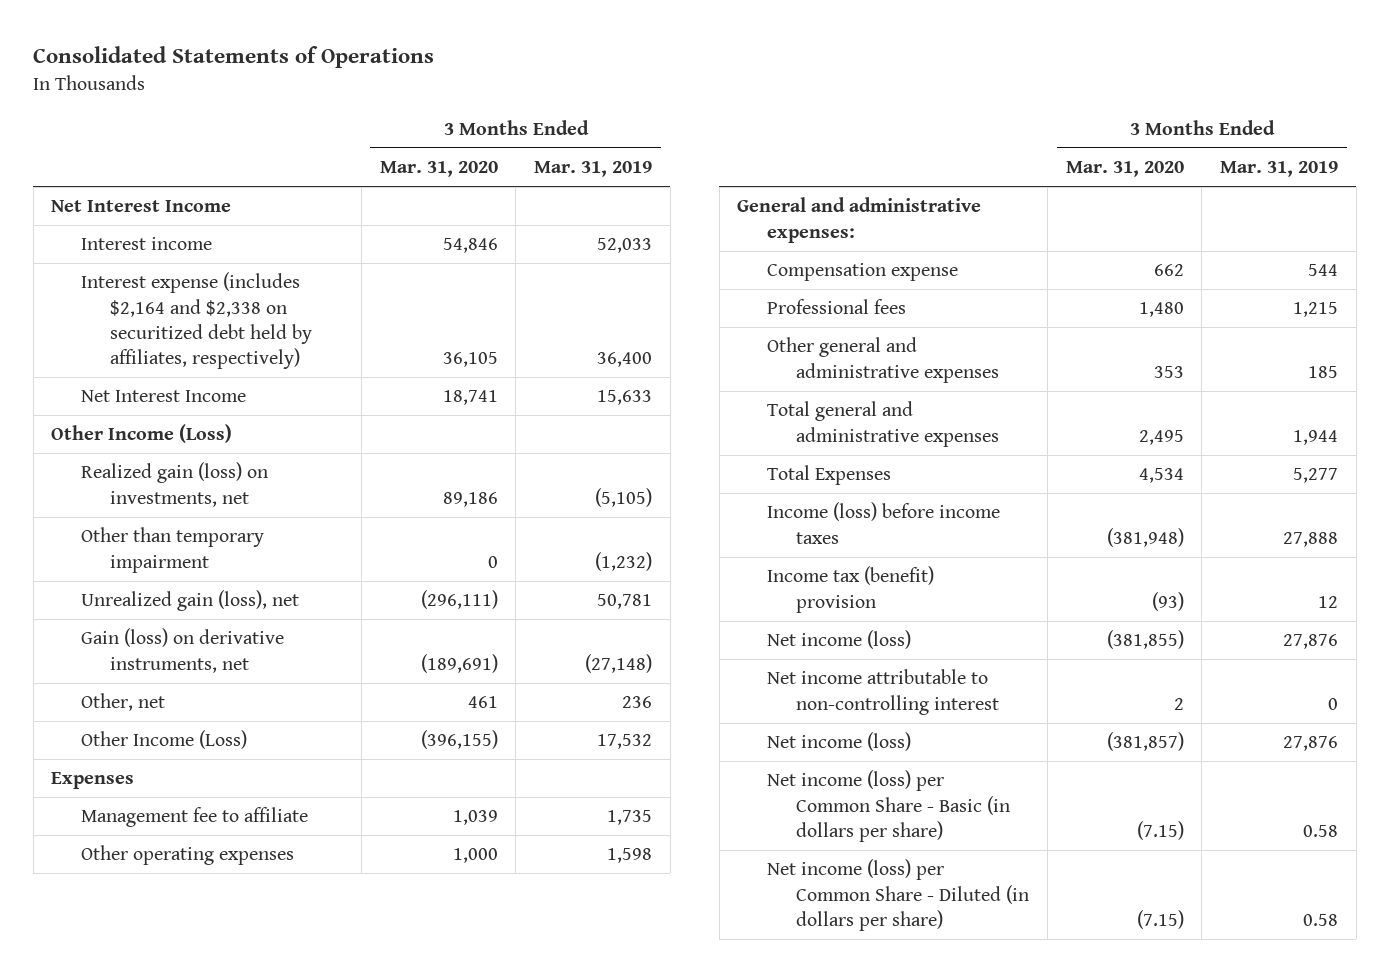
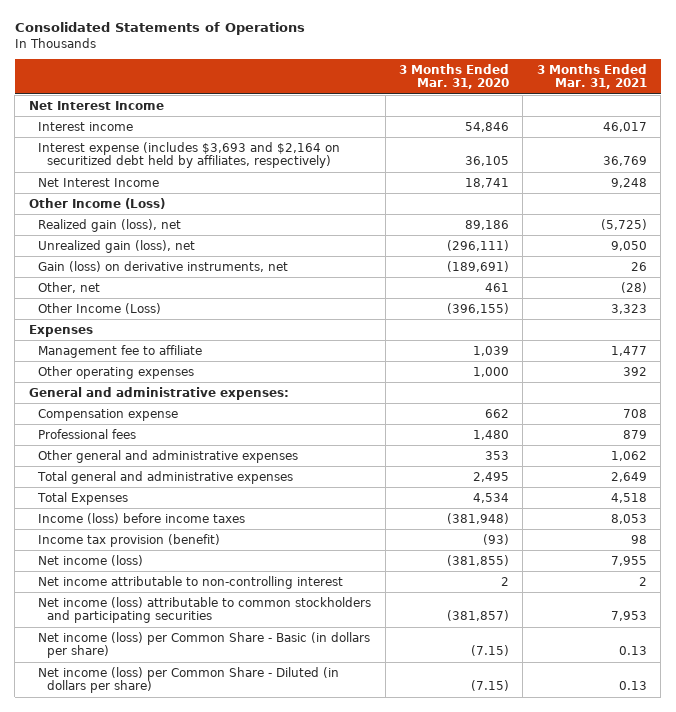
[533,161,652,178] Mar. 31, 2019 -> none
none -> [536,63,647,90] 3 Months Ended Mar. 31, 2021
[80,272,313,370] Interest expense (includes $2,164 and $2,338 on securitized debt held by affiliates, respectively) -> [38,141,341,169] Interest expense (includes $3,693 and $2,164 on securitized debt held by affiliates, respectively)
[80,527,264,573] Other than temporary impairment -> none
[80,462,268,507] Realized gain (loss) on investments, net -> [38,218,182,232] Realized gain (loss), net
[766,566,934,613] Income tax (benefit) provision -> [38,533,221,547] Income tax provision (benefit)
[766,732,911,752] Net income (loss) -> [38,596,372,624] Net income (loss) attributable to common stockholders and participating securities

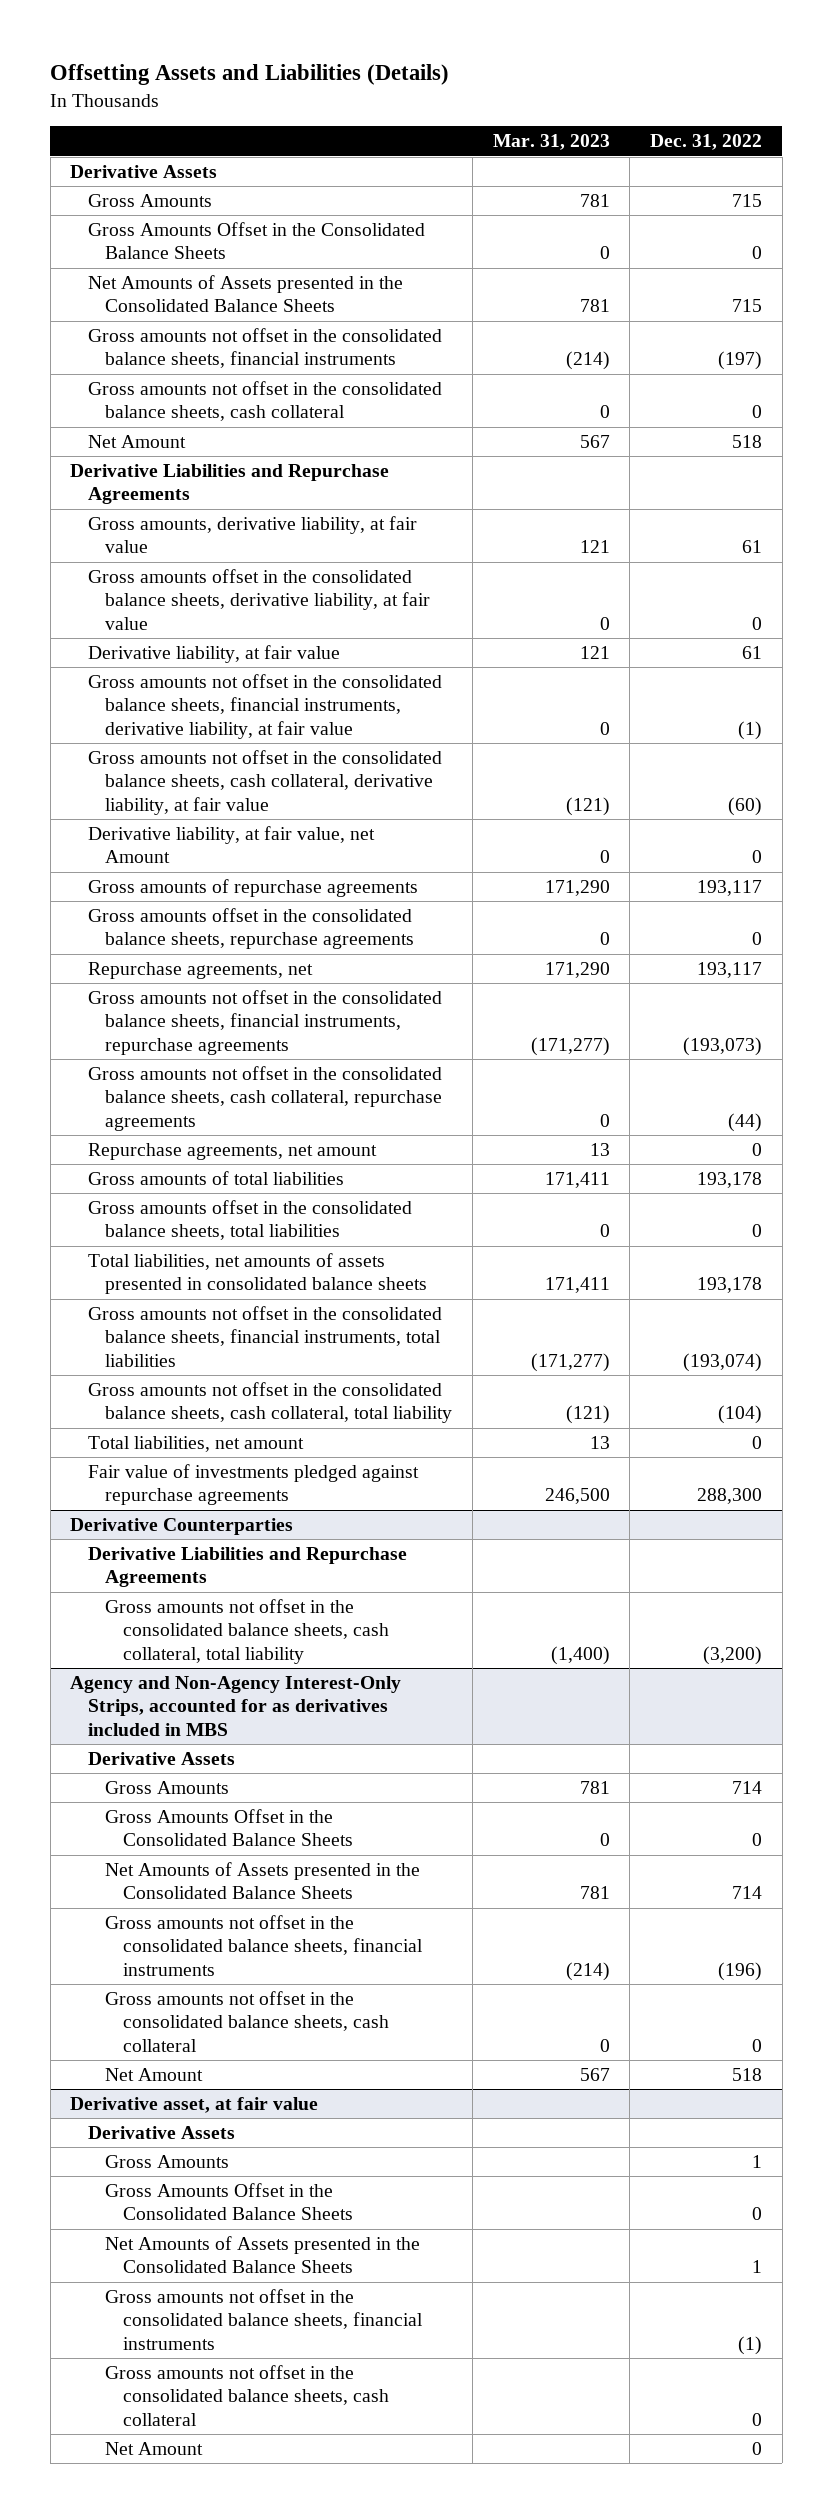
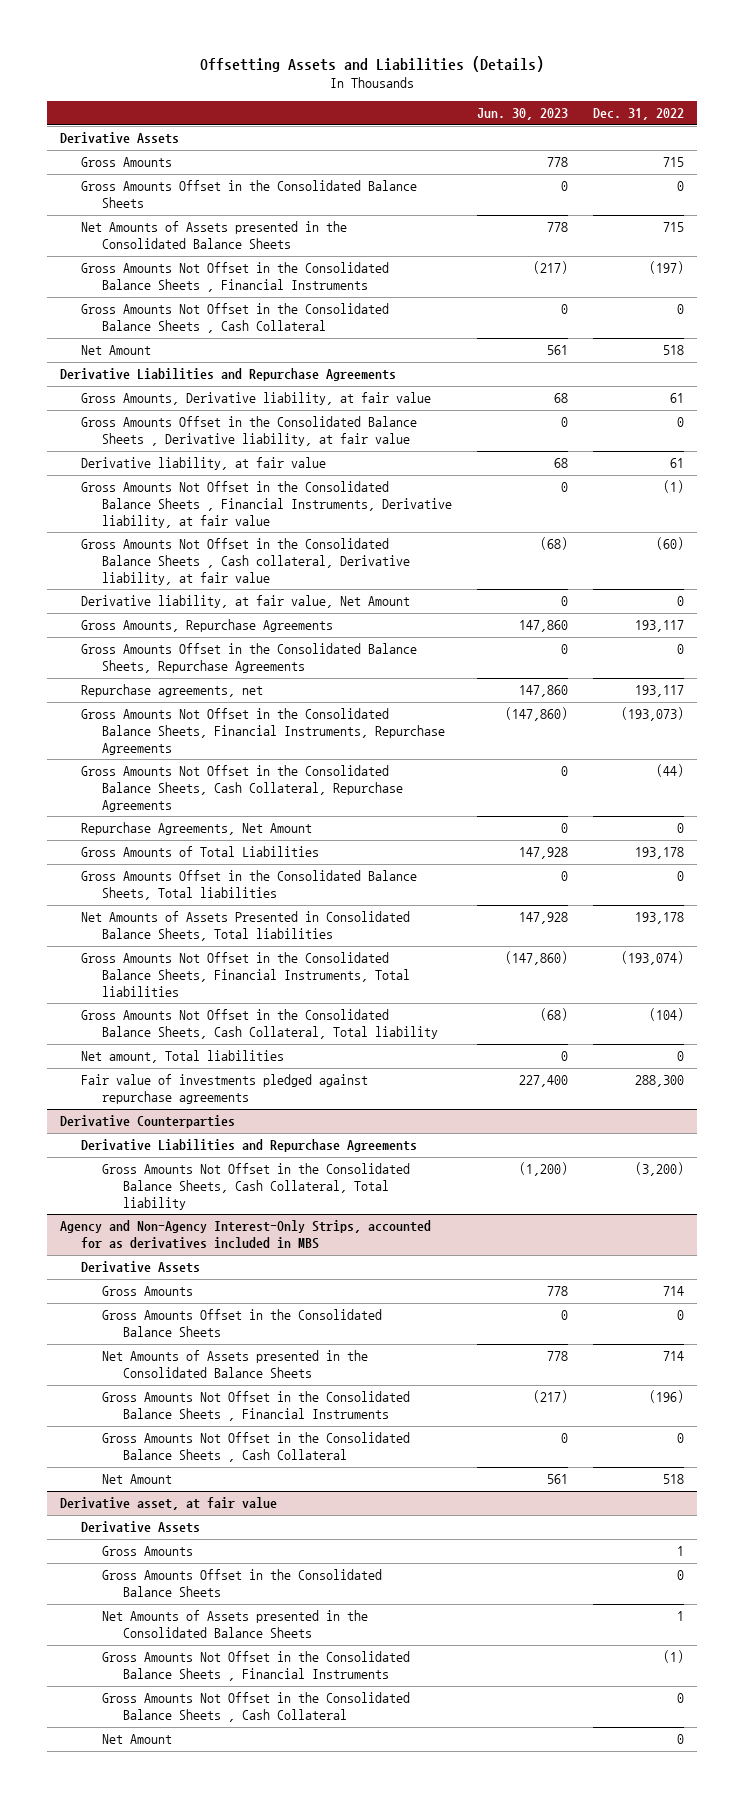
[492,134,610,151] Mar. 31, 2023 -> none
none -> [477,108,569,121] Jun. 30, 2023
[87,328,442,369] Gross amounts not offset in the consolidated balance sheets, financial instruments -> [81,262,390,292] Gross Amounts Not Offset in the Consolidated Balance Sheets , Financial Instruments
[87,381,442,422] Gross amounts not offset in the consolidated balance sheets, cash collateral -> [81,303,390,333] Gross Amounts Not Offset in the Consolidated Balance Sheets , Cash Collateral
[87,516,417,554] Gross amounts, derivative liability, at fair value -> [81,392,432,406] Gross Amounts, Derivative liability, at fair value
[87,569,431,630] Gross amounts offset in the consolidated balance sheets, derivative liability, at fair value -> [81,416,418,446] Gross Amounts Offset in the Consolidated Balance Sheets , Derivative liability, at fair value
[87,674,442,739] Gross amounts not offset in the consolidated balance sheets, financial instruments, derivative liability, at fair value -> [81,481,453,528] Gross Amounts Not Offset in the Consolidated Balance Sheets , Financial Instruments, Derivative liability, at fair value
[87,750,442,815] Gross amounts not offset in the consolidated balance sheets, cash collateral, derivative liability, at fair value -> [81,538,411,585] Gross Amounts Not Offset in the Consolidated Balance Sheets , Cash collateral, Derivative liability, at fair value
[87,826,375,864] Derivative liability, at fair value, net Amount -> [81,595,411,609] Derivative liability, at fair value, Net Amount
[87,879,418,898] Gross amounts of repurchase agreements -> [81,619,334,633] Gross Amounts, Repurchase Agreements
[87,908,415,950] Gross amounts offset in the consolidated balance sheets, repurchase agreements -> [81,643,418,673] Gross Amounts Offset in the Consolidated Balance Sheets, Repurchase Agreements
[87,990,442,1055] Gross amounts not offset in the consolidated balance sheets, financial instruments, repurchase agreements -> [81,708,446,755] Gross Amounts Not Offset in the Consolidated Balance Sheets, Financial Instruments, Repurchase Agreements
[87,1066,443,1131] Gross amounts not offset in the consolidated balance sheets, cash collateral, repurchase agreements -> [81,765,404,812] Gross Amounts Not Offset in the Consolidated Balance Sheets, Cash Collateral, Repurchase Agreements
[87,1143,377,1161] Repurchase agreements, net amount -> [81,822,313,836] Repurchase Agreements, Net Amount
[87,1171,344,1186] Gross amounts of total liabilities -> [81,846,320,858] Gross Amounts of Total Liabilities
[87,1200,412,1241] Gross amounts offset in the consolidated balance sheets, total liabilities -> [81,870,418,900] Gross Amounts Offset in the Consolidated Balance Sheets, Total liabilities
[87,1253,428,1295] Total liabilities, net amounts of assets presented in consolidated balance sheets -> [81,911,411,941] Net Amounts of Assets Presented in Consolidated Balance Sheets, Total liabilities
[87,1306,442,1367] Gross amounts not offset in the consolidated balance sheets, financial instruments, total liabilities -> [81,952,411,997] Gross Amounts Not Offset in the Consolidated Balance Sheets, Financial Instruments, Total liabilities
[87,1382,453,1424] Gross amounts not offset in the consolidated balance sheets, cash collateral, total liability -> [81,1009,439,1039] Gross Amounts Not Offset in the Consolidated Balance Sheets, Cash Collateral, Total liability
[87,1436,304,1453] Total liabilities, net amount -> [81,1050,285,1064] Net amount, Total liabilities
[105,1599,389,1664] Gross amounts not offset in the consolidated balance sheets, cash collateral, total liability -> [102,1163,411,1210] Gross Amounts Not Offset in the Consolidated Balance Sheets, Cash Collateral, Total liability
[105,1915,423,1976] Gross amounts not offset in the consolidated balance sheets, financial instruments -> [102,1391,411,1421] Gross Amounts Not Offset in the Consolidated Balance Sheets , Financial Instruments
[105,1991,389,2052] Gross amounts not offset in the consolidated balance sheets, cash collateral -> [102,1432,411,1462] Gross Amounts Not Offset in the Consolidated Balance Sheets , Cash Collateral
[105,2289,423,2350] Gross amounts not offset in the consolidated balance sheets, financial instruments -> [102,1651,411,1681] Gross Amounts Not Offset in the Consolidated Balance Sheets , Financial Instruments
[105,2365,389,2426] Gross amounts not offset in the consolidated balance sheets, cash collateral -> [102,1692,411,1722] Gross Amounts Not Offset in the Consolidated Balance Sheets , Cash Collateral

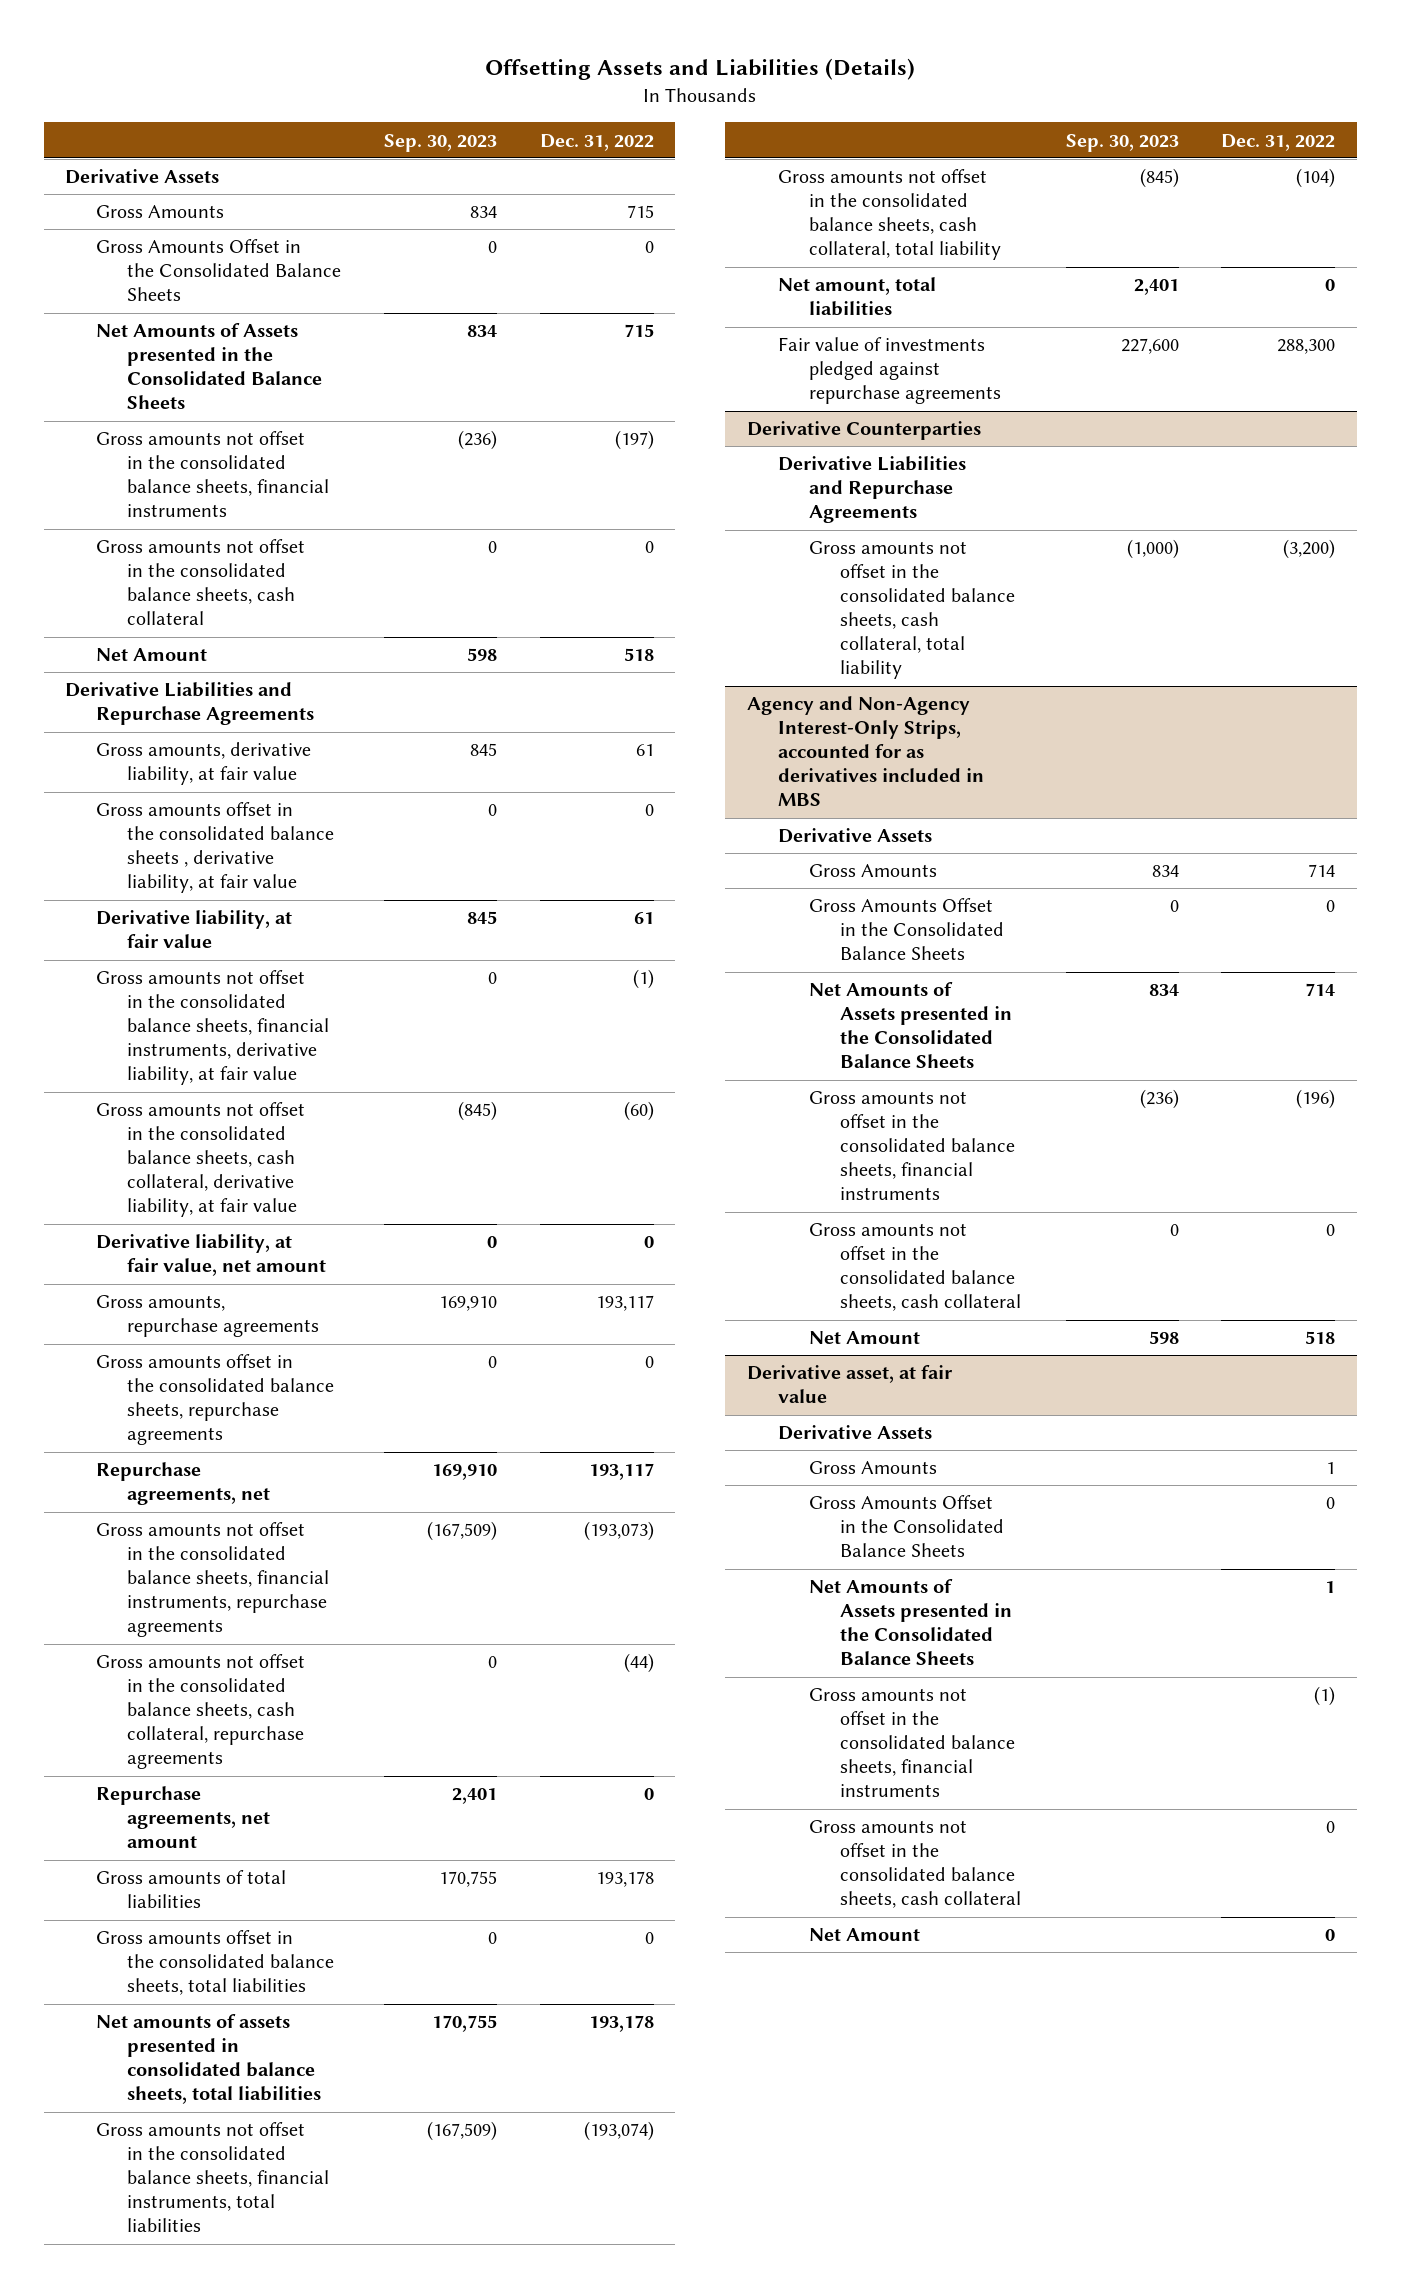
[477,108,569,121] Jun. 30, 2023 -> none
none -> [383,133,497,152] Sep. 30, 2023
[81,262,390,292] Gross Amounts Not Offset in the Consolidated Balance Sheets , Financial Instruments -> [96,431,329,518] Gross amounts not offset in the consolidated balance sheets, financial instruments
[81,303,390,333] Gross Amounts Not Offset in the Consolidated Balance Sheets , Cash Collateral -> [96,539,306,626] Gross amounts not offset in the consolidated balance sheets, cash collateral
[81,392,432,406] Gross Amounts, Derivative liability, at fair value -> [96,742,312,786] Gross amounts, derivative liability, at fair value
[81,416,418,446] Gross Amounts Offset in the Consolidated Balance Sheets , Derivative liability, at fair value -> [96,802,334,894] Gross amounts offset in the consolidated balance sheets , derivative liability, at fair value
[81,481,453,528] Gross Amounts Not Offset in the Consolidated Balance Sheets , Financial Instruments, Derivative liability, at fair value -> [96,970,329,1086] Gross amounts not offset in the consolidated balance sheets, financial instruments, derivative liability, at fair value
[81,538,411,585] Gross Amounts Not Offset in the Consolidated Balance Sheets , Cash collateral, Derivative liability, at fair value -> [96,1102,306,1218] Gross amounts not offset in the consolidated balance sheets, cash collateral, derivative liability, at fair value
[81,595,411,609] Derivative liability, at fair value, Net Amount -> [96,1234,326,1277] Derivative liability, at fair value, net amount
[81,619,334,633] Gross Amounts, Repurchase Agreements -> [96,1295,319,1338] Gross amounts, repurchase agreements
[81,643,418,673] Gross Amounts Offset in the Consolidated Balance Sheets, Repurchase Agreements -> [96,1354,334,1446] Gross amounts offset in the consolidated balance sheets, repurchase agreements
[81,708,446,755] Gross Amounts Not Offset in the Consolidated Balance Sheets, Financial Instruments, Repurchase Agreements -> [96,1522,329,1638] Gross amounts not offset in the consolidated balance sheets, financial instruments, repurchase agreements
[81,765,404,812] Gross Amounts Not Offset in the Consolidated Balance Sheets, Cash Collateral, Repurchase Agreements -> [96,1654,306,1770] Gross amounts not offset in the consolidated balance sheets, cash collateral, repurchase agreements
[81,822,313,836] Repurchase Agreements, Net Amount -> [96,1786,270,1849] Repurchase agreements, net amount
[81,846,320,858] Gross Amounts of Total Liabilities -> [96,1870,287,1909] Gross amounts of total liabilities
[81,870,418,900] Gross Amounts Offset in the Consolidated Balance Sheets, Total liabilities -> [96,1930,334,1996] Gross amounts offset in the consolidated balance sheets, total liabilities
[81,911,411,941] Net Amounts of Assets Presented in Consolidated Balance Sheets, Total liabilities -> [96,2014,321,2105] Net amounts of assets presented in consolidated balance sheets, total liabilities
[81,952,411,997] Gross Amounts Not Offset in the Consolidated Balance Sheets, Financial Instruments, Total liabilities -> [96,2122,329,2233] Gross amounts not offset in the consolidated balance sheets, financial instruments, total liabilities
[81,1009,439,1039] Gross Amounts Not Offset in the Consolidated Balance Sheets, Cash Collateral, Total liability -> [777,169,1001,261] Gross amounts not offset in the consolidated balance sheets, cash collateral, total liability
[81,1050,285,1064] Net amount, Total liabilities -> [777,277,936,317] Net amount, total liabilities
[102,1163,411,1210] Gross Amounts Not Offset in the Consolidated Balance Sheets, Cash Collateral, Total liability -> [808,541,1015,680] Gross amounts not offset in the consolidated balance sheets, cash collateral, total liability
[102,1391,411,1421] Gross Amounts Not Offset in the Consolidated Balance Sheets , Financial Instruments -> [808,1091,1015,1201] Gross amounts not offset in the consolidated balance sheets, financial instruments
[102,1432,411,1462] Gross Amounts Not Offset in the Consolidated Balance Sheets , Cash Collateral -> [808,1223,1021,1312] Gross amounts not offset in the consolidated balance sheets, cash collateral
[102,1651,411,1681] Gross Amounts Not Offset in the Consolidated Balance Sheets , Financial Instruments -> [808,1688,1015,1798] Gross amounts not offset in the consolidated balance sheets, financial instruments
[102,1692,411,1722] Gross Amounts Not Offset in the Consolidated Balance Sheets , Cash Collateral -> [808,1820,1021,1909] Gross amounts not offset in the consolidated balance sheets, cash collateral

